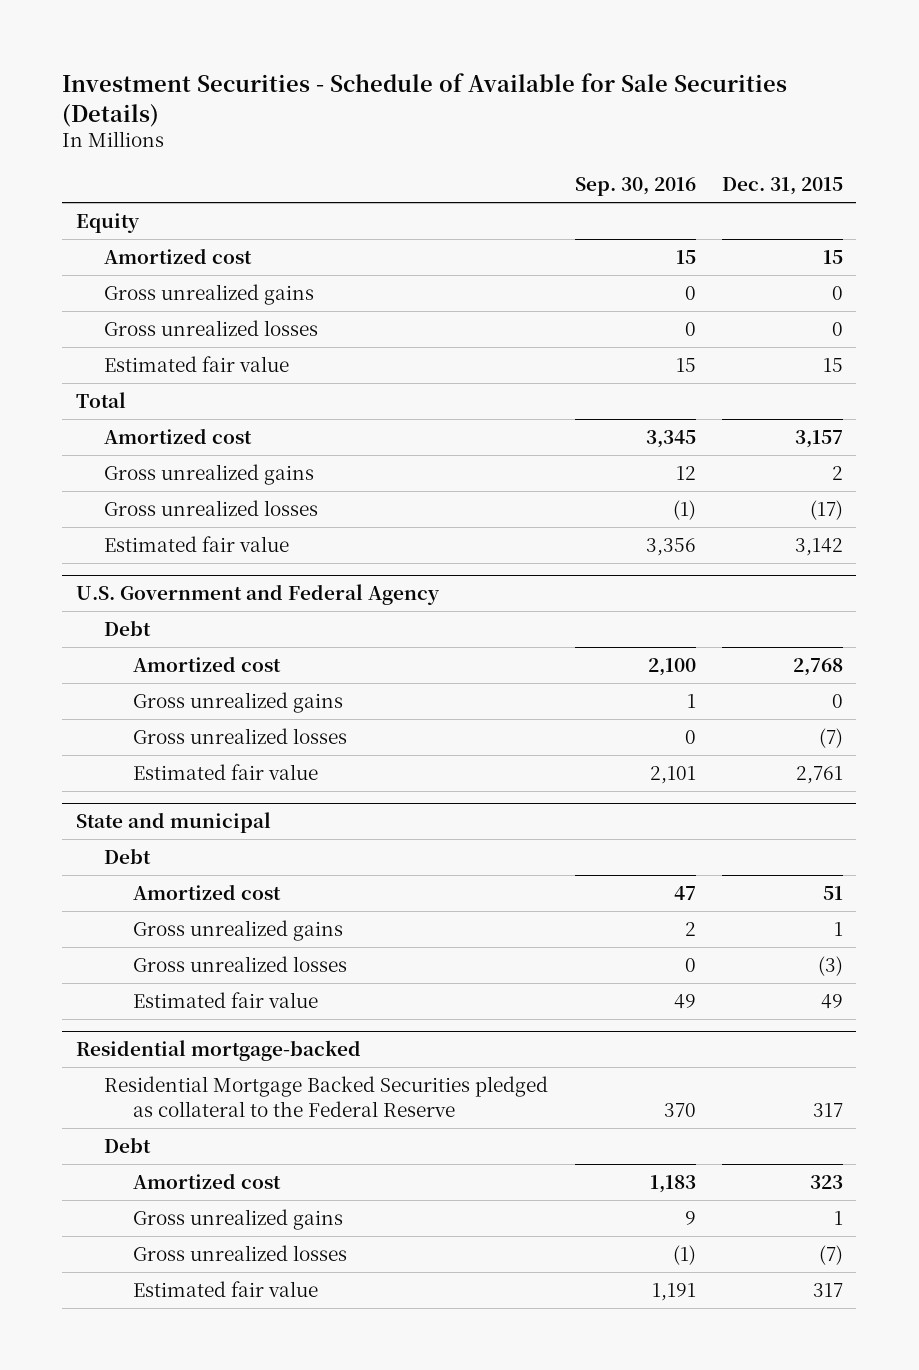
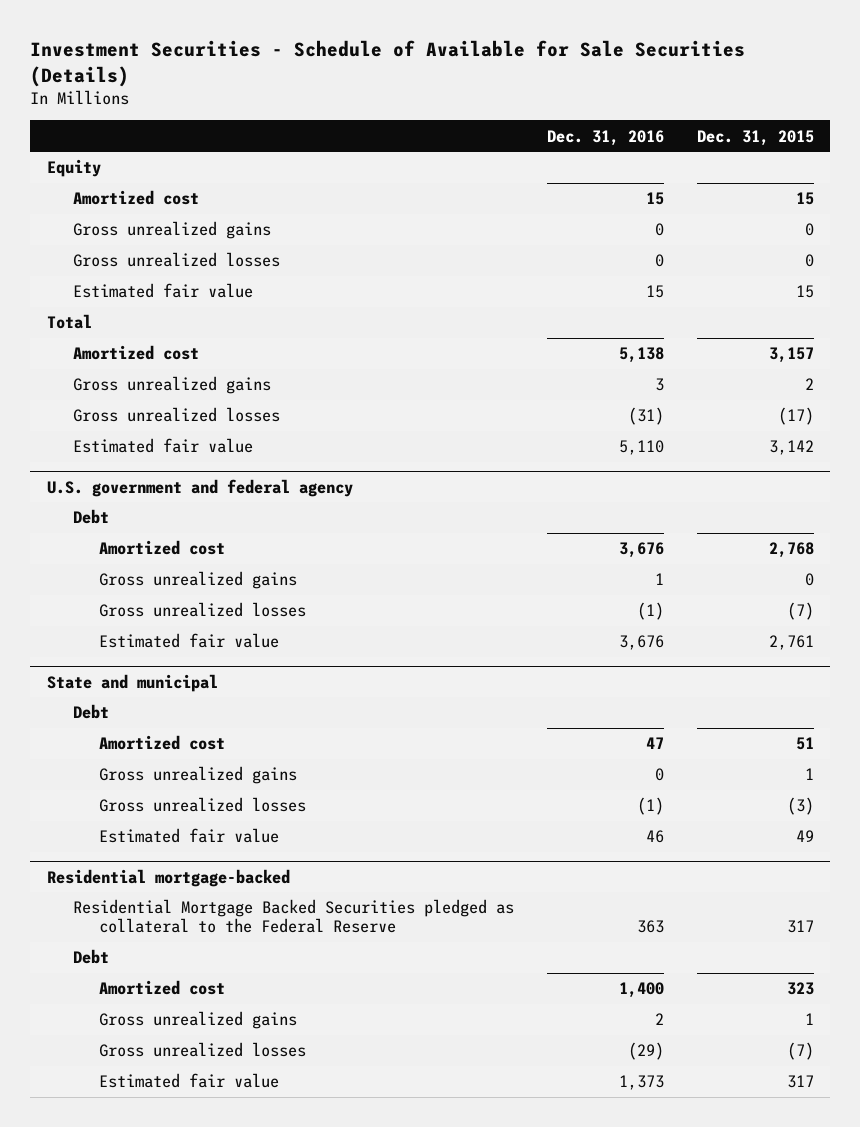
[574,177,696,197] Sep. 30, 2016 -> none
none -> [546,129,664,146] Dec. 31, 2016
[75,584,440,606] U.S. Government and Federal Agency -> [46,478,353,497] U.S. government and federal agency

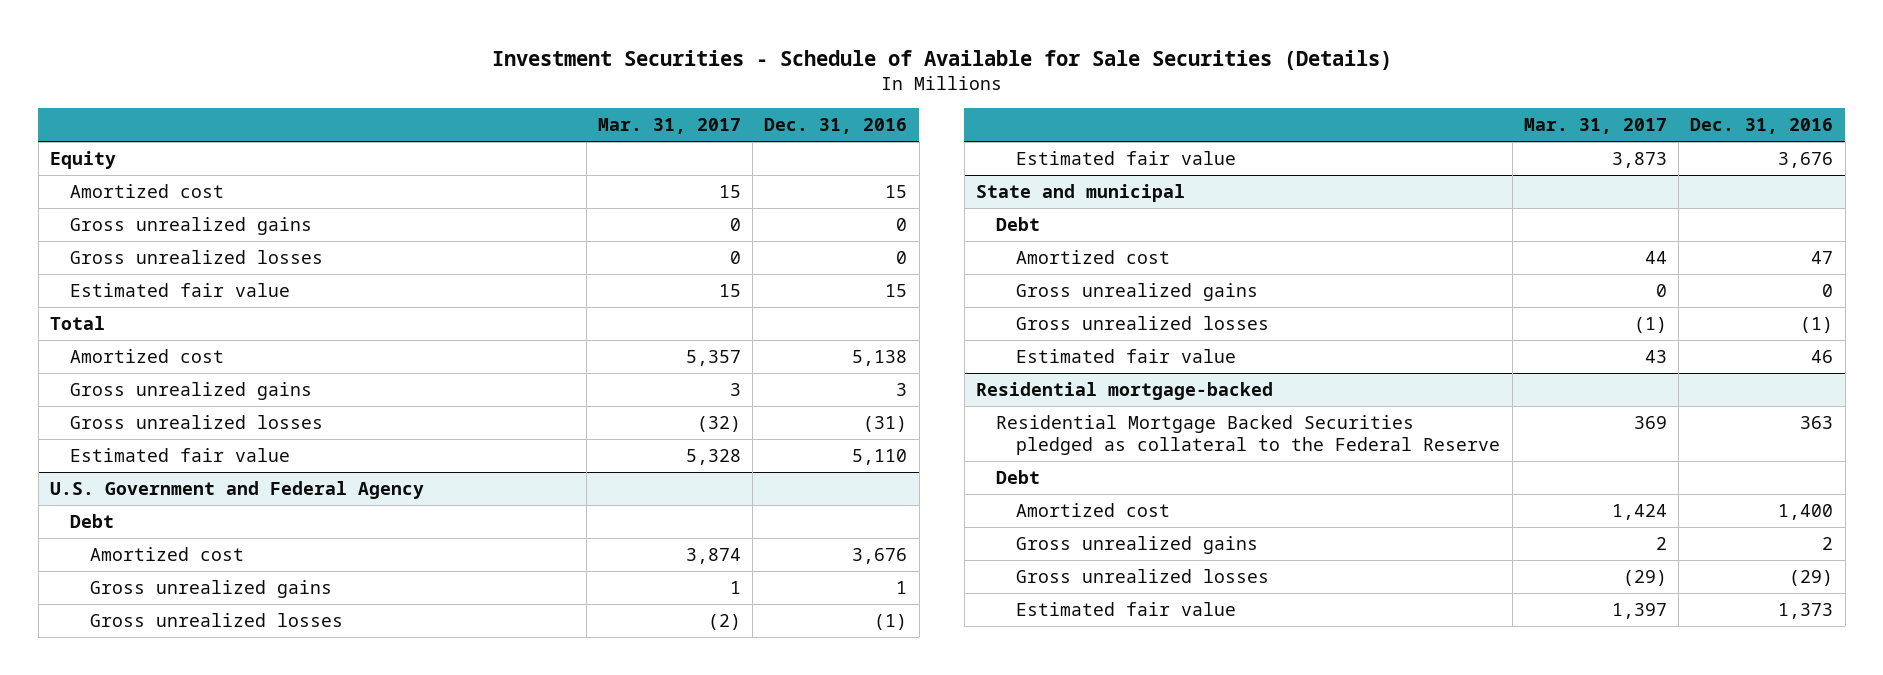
[696,129,814,146] Dec. 31, 2015 -> none
none -> [597,118,741,135] Mar. 31, 2017
[46,478,353,497] U.S. government and federal agency -> [49,480,424,499] U.S. Government and Federal Agency

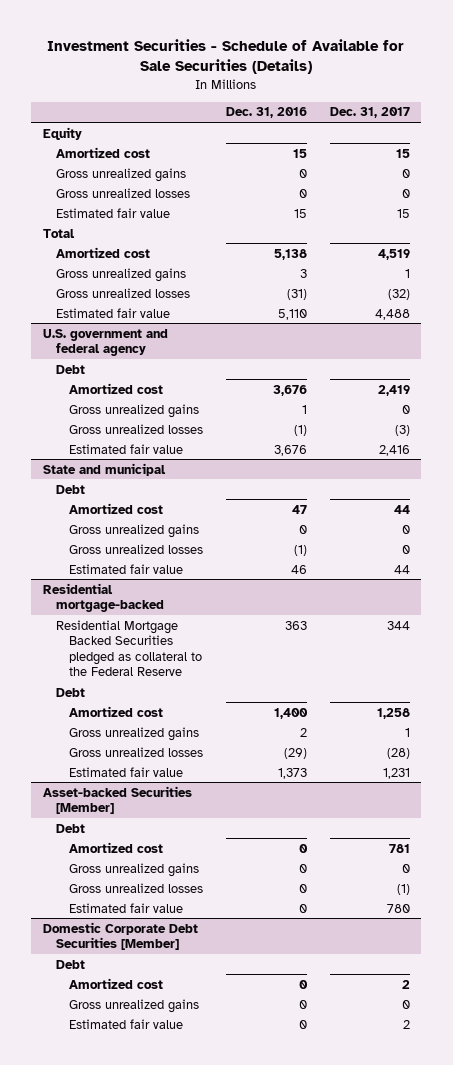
[597,118,741,135] Mar. 31, 2017 -> none
none -> [329,107,410,119] Dec. 31, 2017
[49,480,424,499] U.S. Government and Federal Agency -> [42,328,168,357] U.S. government and federal agency
none -> [42,785,192,815] Asset-backed Securities [Member]
none -> [56,823,86,833] Debt
none -> [69,841,164,853] Amortized cost
none -> [69,862,200,877] Gross unrealized gains
none -> [69,882,204,893] Gross unrealized losses
none -> [69,902,184,913] Estimated fair value
none -> [42,921,198,951] Domestic Corporate Debt Securities [Member]
none -> [56,959,86,969] Debt
none -> [69,977,164,989] Amortized cost
none -> [69,998,200,1013] Gross unrealized gains
none -> [69,1018,184,1029] Estimated fair value

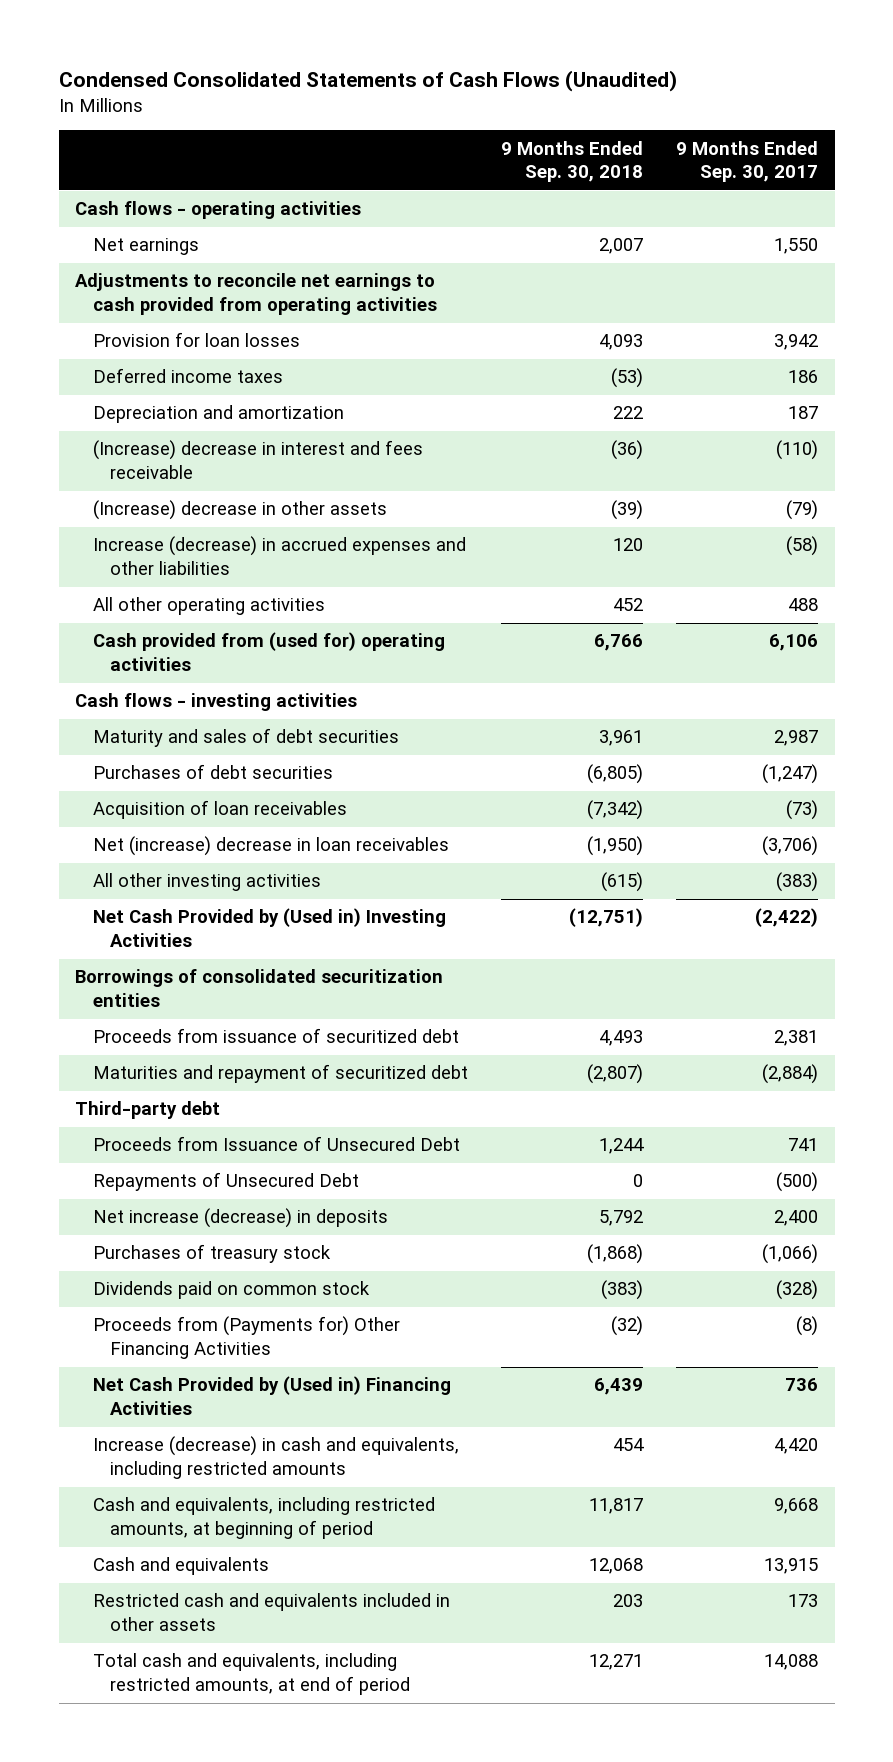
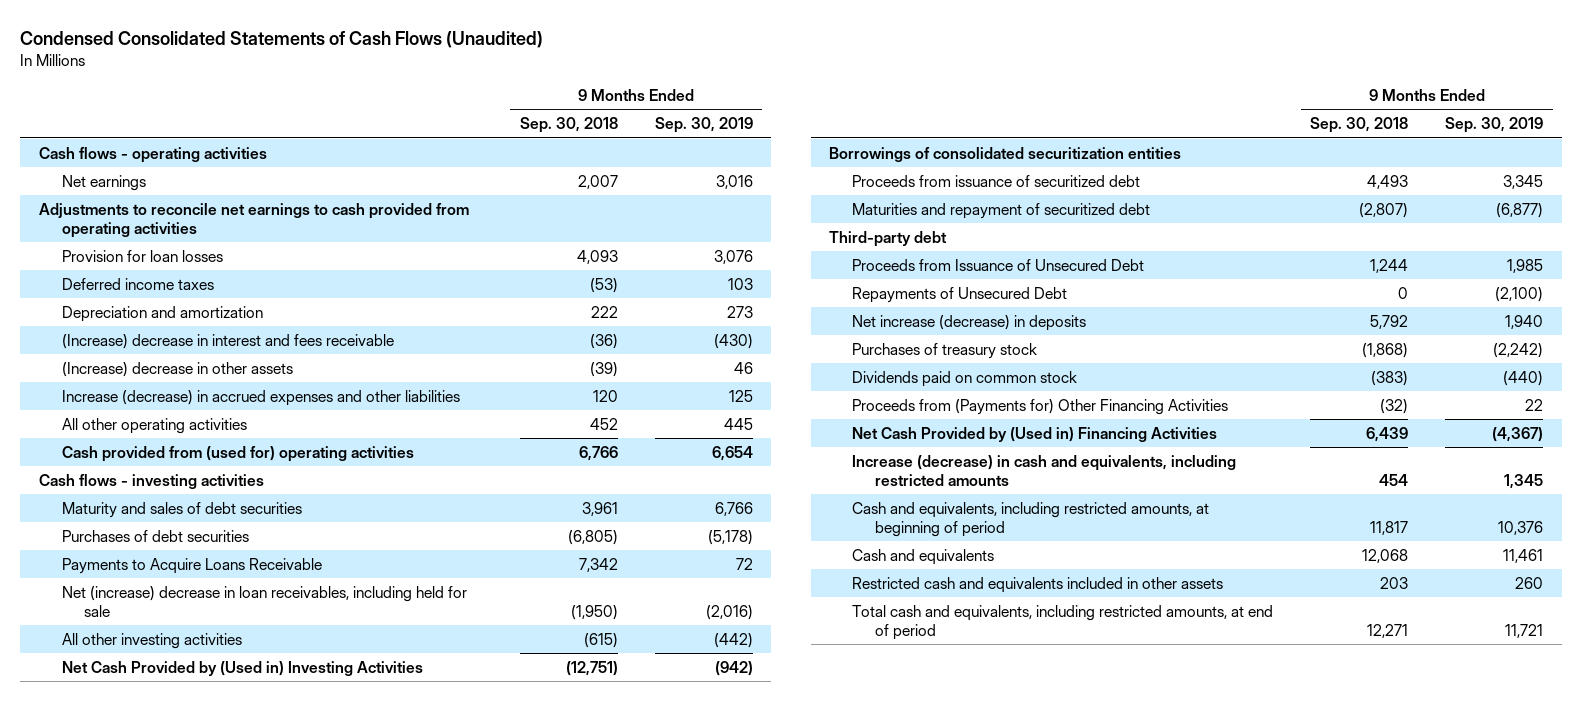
[676,140,819,183] 9 Months Ended Sep. 30, 2017 -> none
none -> [654,117,753,134] Sep. 30, 2019
[92,800,347,820] Acquisition of loan receivables -> none
none -> [61,557,322,574] Payments to Acquire Loans Receivable
[92,836,449,857] Net (increase) decrease in loan receivables -> [61,585,467,617] Net (increase) decrease in loan receivables, including held for sale

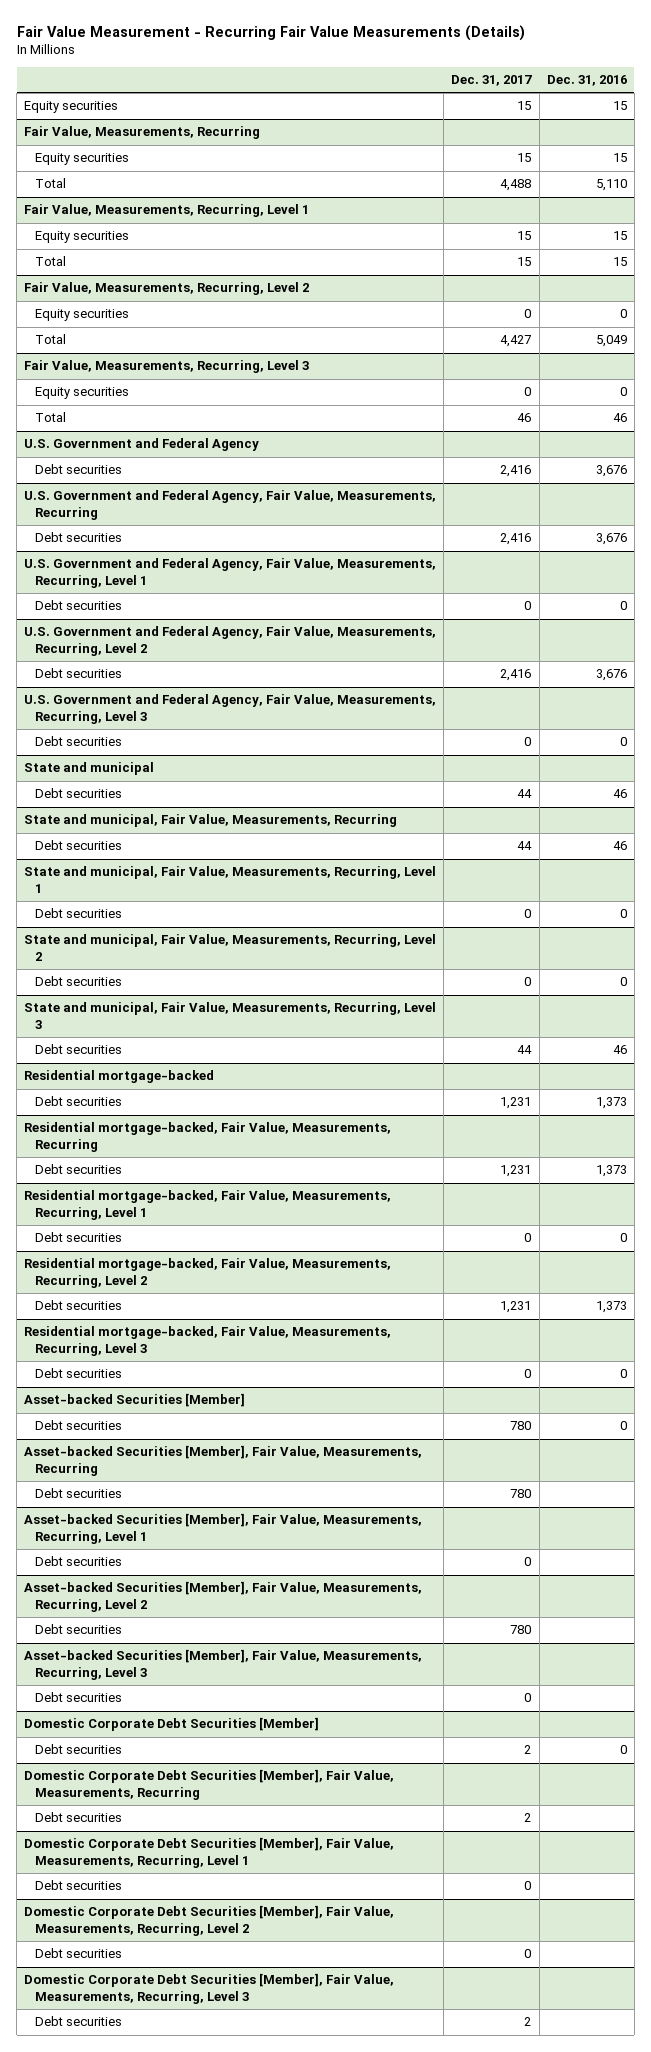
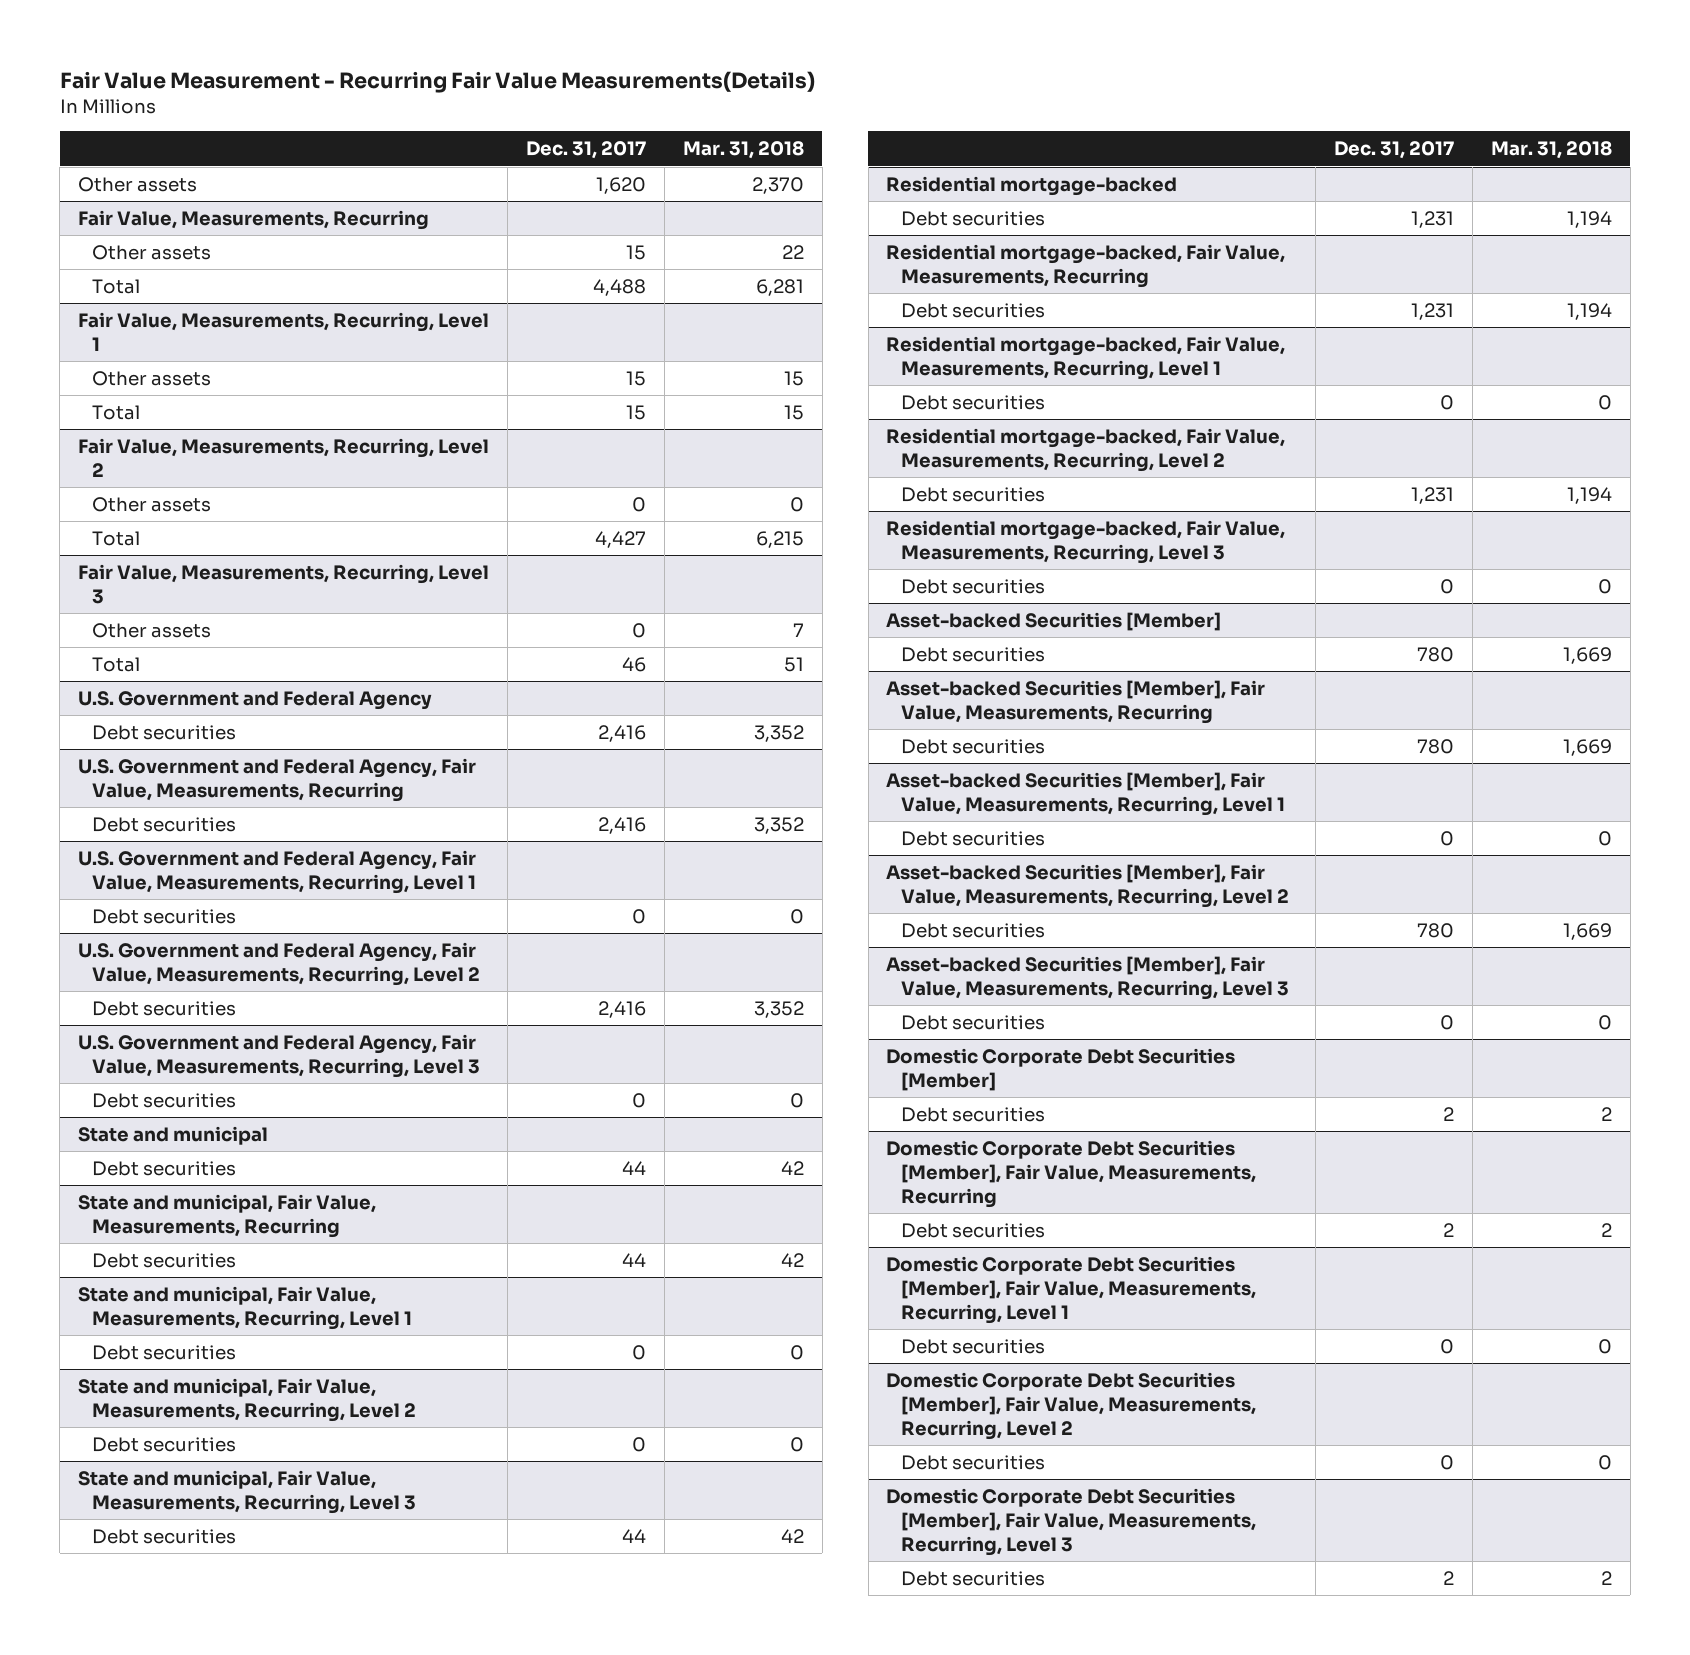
[16,24,525,41] Fair Value Measurement - Recurring Fair Value Measurements (Details) -> [59,71,815,94] Fair Value Measurement - Recurring Fair Value Measurements(Details)
[546,75,627,87] Dec. 31, 2016 -> none
none -> [682,141,804,160] Mar. 31, 2018
[24,101,119,114] Equity securities -> none
none -> [78,176,198,192] Other assets
[34,153,129,166] Equity securities -> none
none -> [92,244,212,260] Other assets
[34,231,129,244] Equity securities -> none
none -> [92,370,212,386] Other assets
[34,309,129,322] Equity securities -> none
none -> [92,496,212,512] Other assets
[34,387,129,400] Equity securities -> none
none -> [92,622,212,638] Other assets

